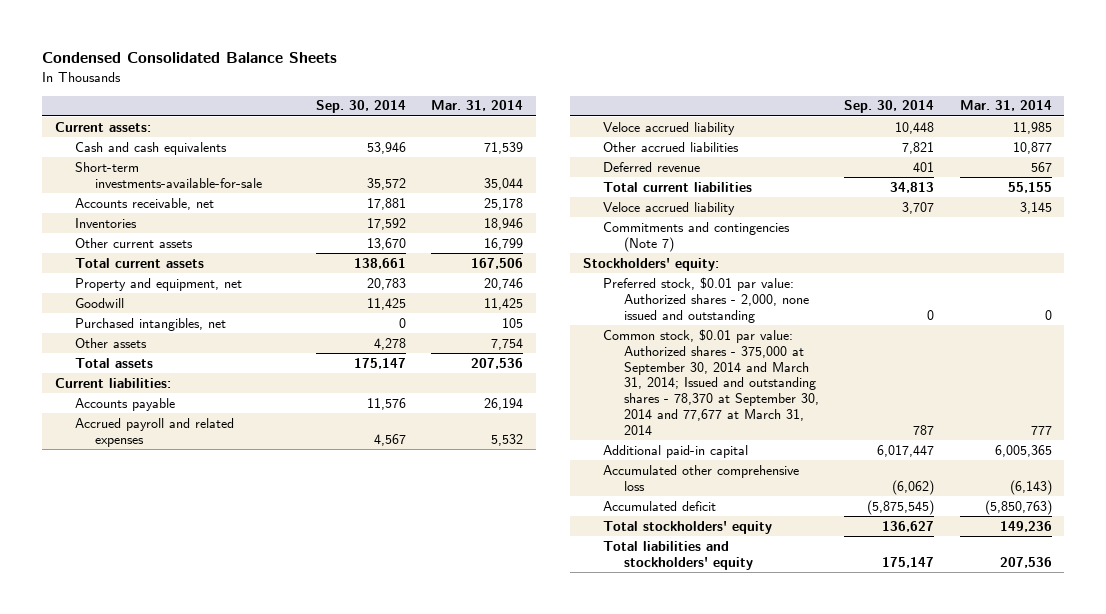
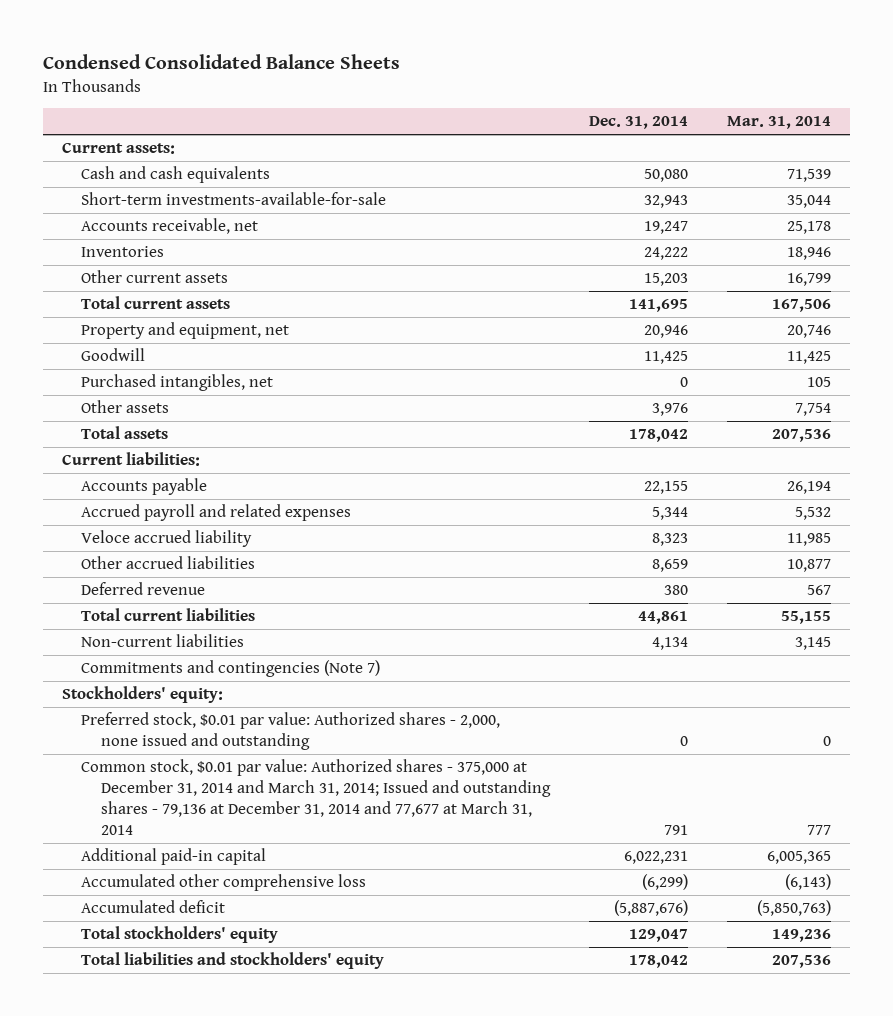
[315,100,406,114] Sep. 30, 2014 -> none
none -> [588,116,688,130] Dec. 31, 2014
[603,201,736,215] Veloce accrued liability -> [81,634,245,648] Non-current liabilities
[603,328,819,436] Common stock, $0.01 par value: Authorized shares - 375,000 at September 30, 2014 and March 31, 2014; Issued and outstanding shares - 78,370 at September 30, 2014 and 77,677 at March 31, 2014 -> [81,759,551,835] Common stock, $0.01 par value: Authorized shares - 375,000 at December 31, 2014 and March 31, 2014; Issued and outstanding shares - 79,136 at December 31, 2014 and 77,677 at March 31, 2014

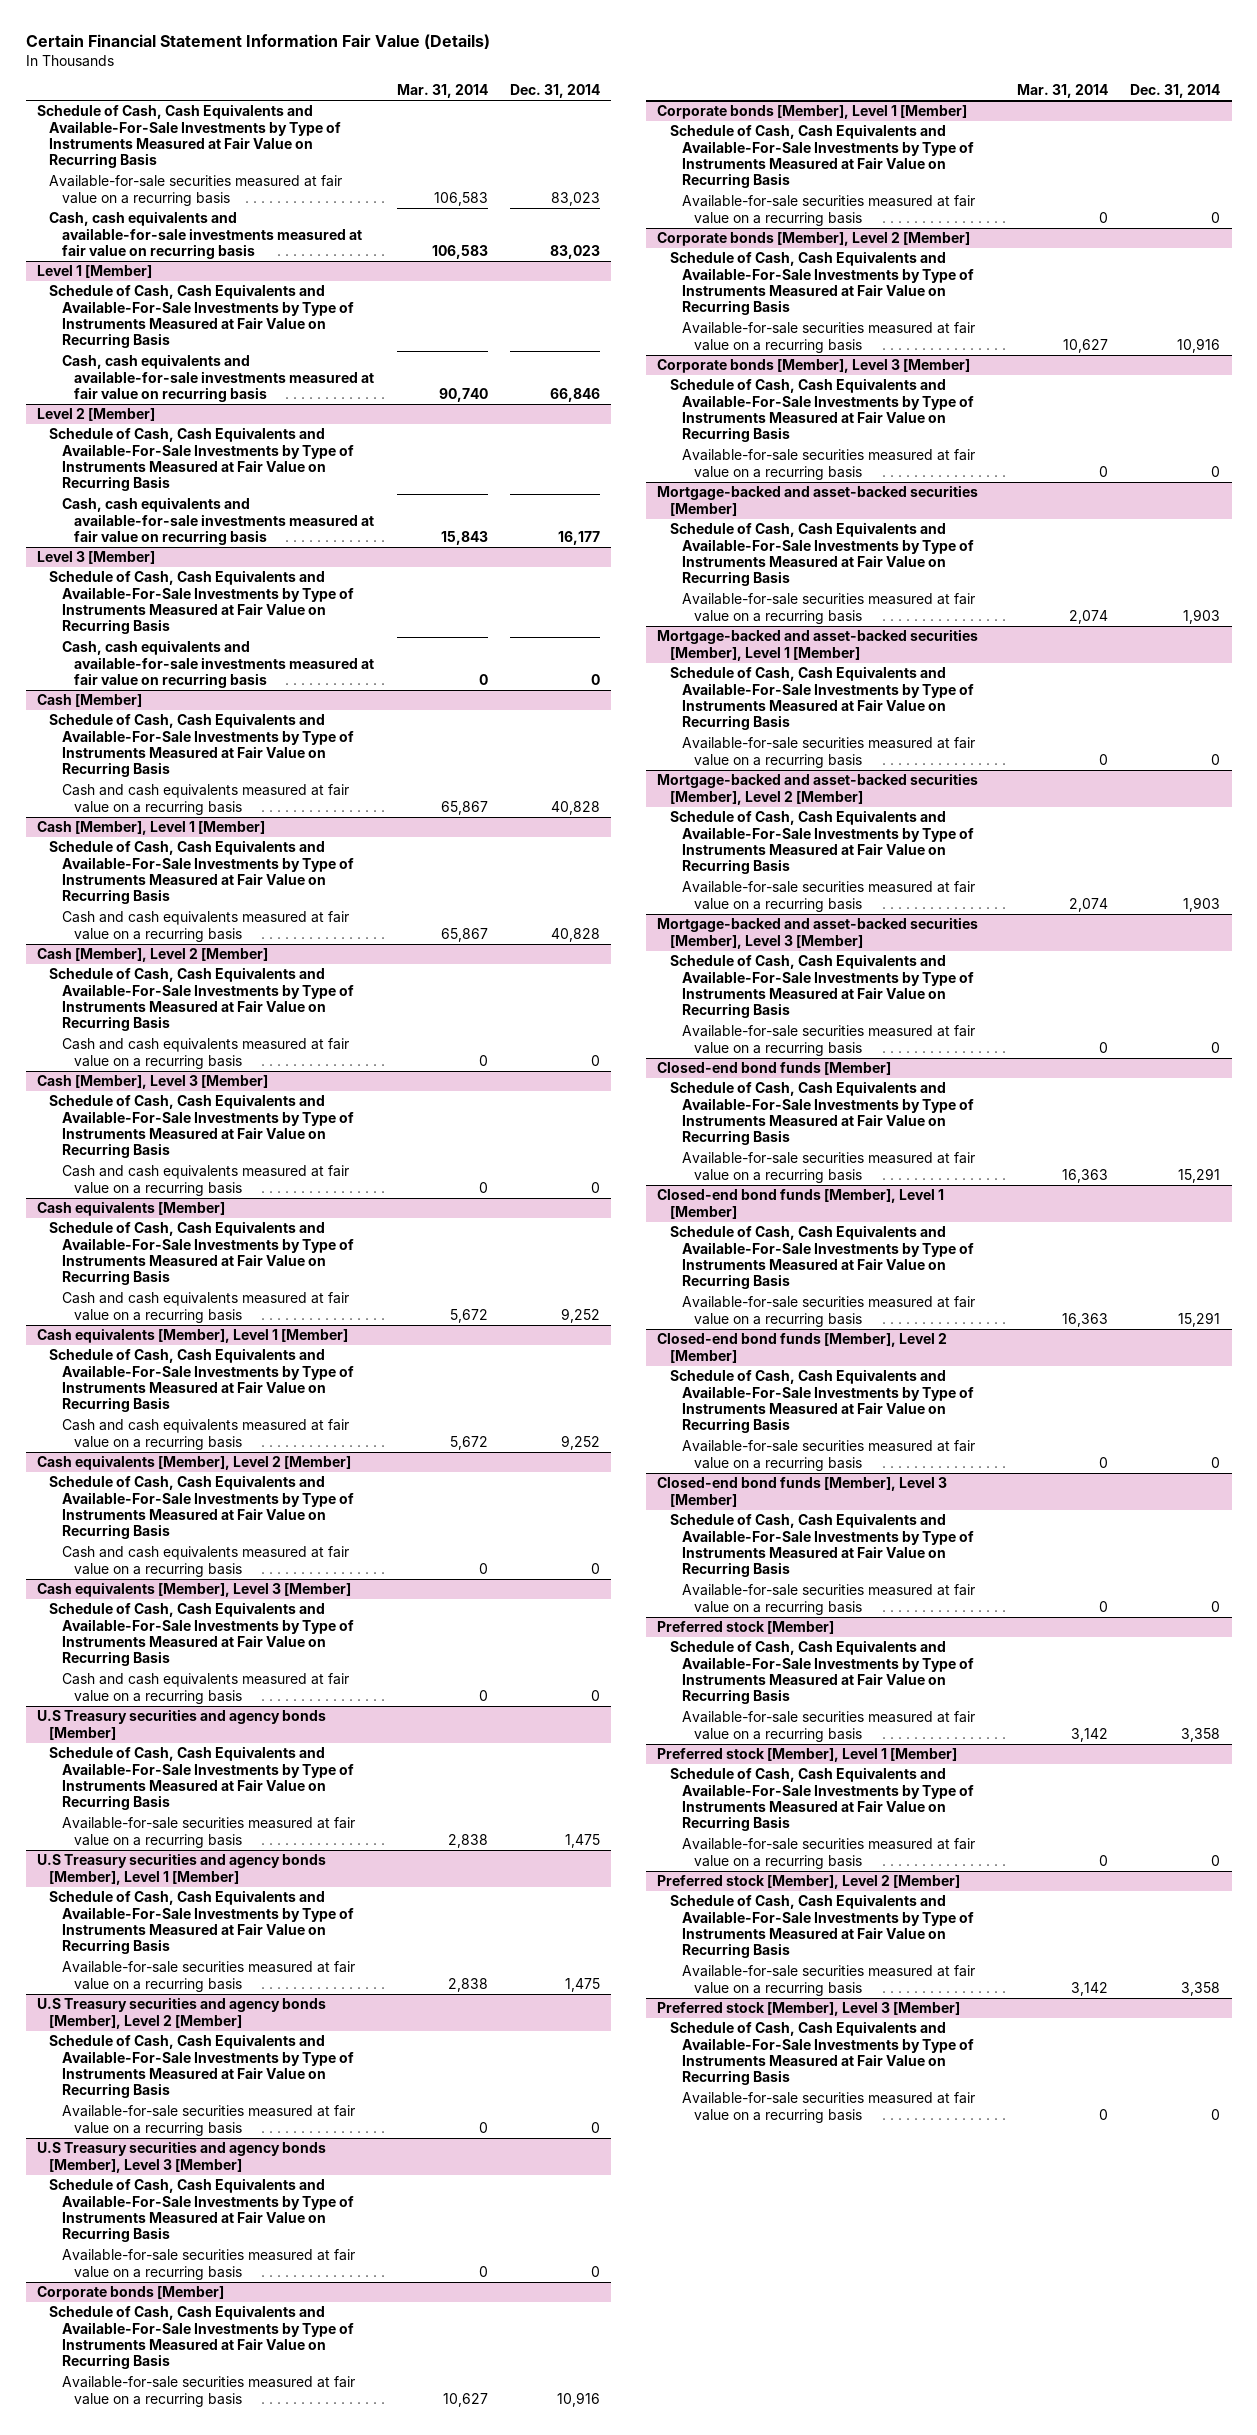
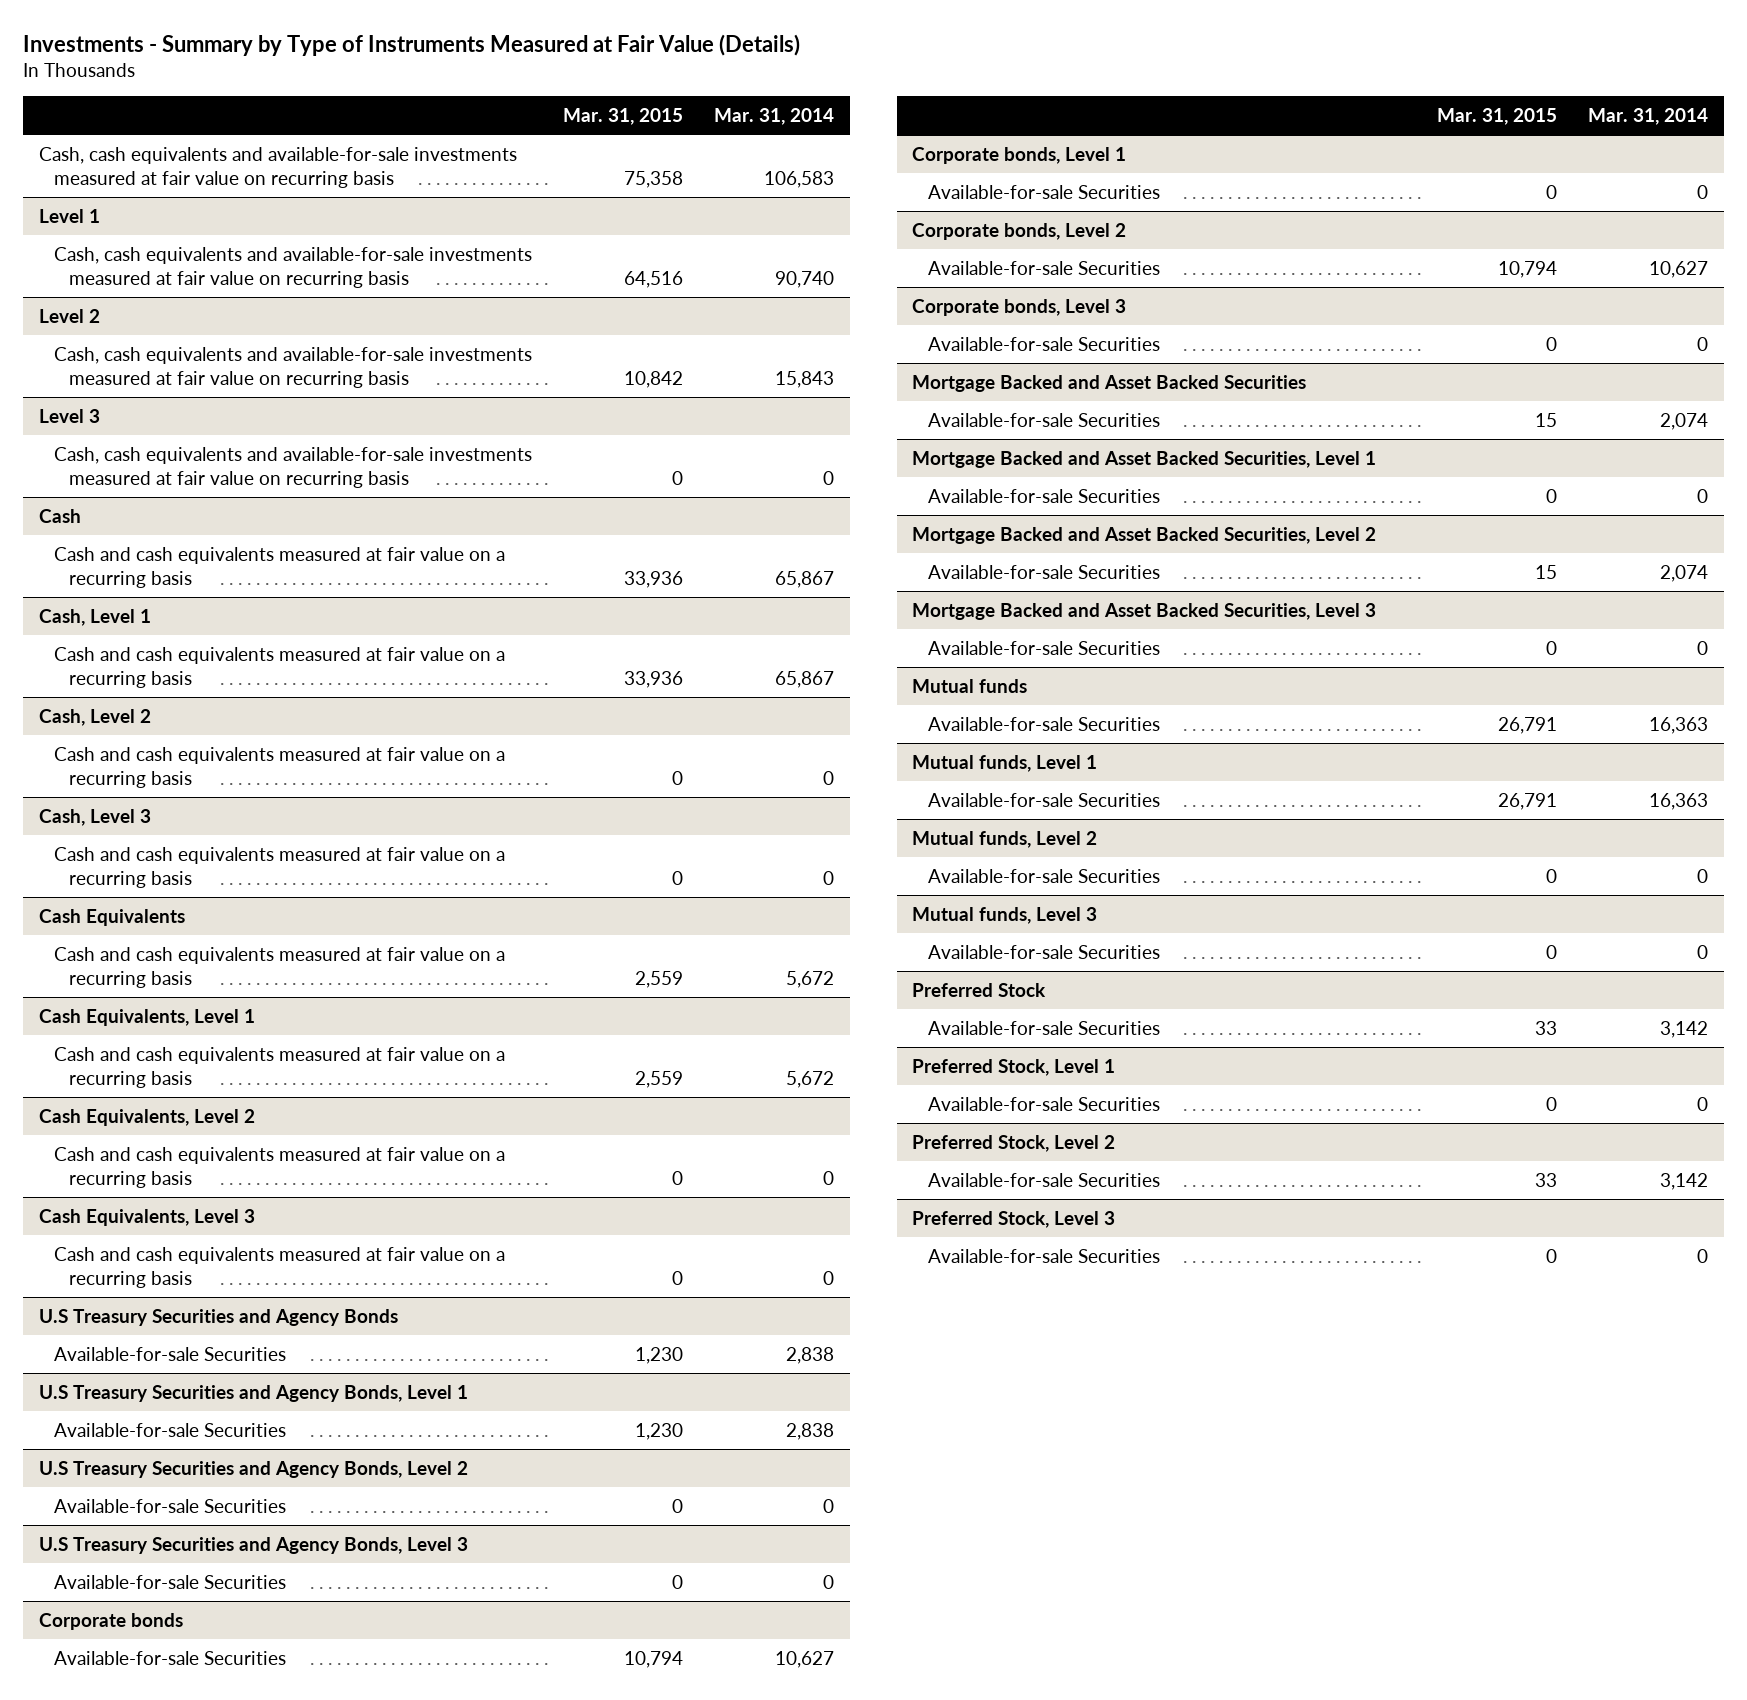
[25,34,490,50] Certain Financial Statement Information Fair Value (Details) -> [23,34,801,57] Investments - Summary by Type of Instruments Measured at Fair Value (Details)
[510,84,601,99] Dec. 31, 2014 -> none
none -> [563,107,684,125] Mar. 31, 2015
[37,104,342,169] Schedule of Cash, Cash Equivalents and Available-For-Sale Investments by Type of Instruments Measured at Fair Value on Recurring Basis -> none
[49,175,343,206] Available-for-sale securities measured at fair value on a recurring basis -> none
[49,284,354,349] Schedule of Cash, Cash Equivalents and Available-For-Sale Investments by Type of Instruments Measured at Fair Value on Recurring Basis -> none
[37,265,153,279] Level 1 [Member] -> [38,208,100,223] Level 1
[49,427,354,492] Schedule of Cash, Cash Equivalents and Available-For-Sale Investments by Type of Instruments Measured at Fair Value on Recurring Basis -> none
[37,408,156,422] Level 2 [Member] -> [38,308,100,323] Level 2
[49,570,354,635] Schedule of Cash, Cash Equivalents and Available-For-Sale Investments by Type of Instruments Measured at Fair Value on Recurring Basis -> none
[37,551,156,565] Level 3 [Member] -> [38,408,100,423] Level 3
[49,713,354,778] Schedule of Cash, Cash Equivalents and Available-For-Sale Investments by Type of Instruments Measured at Fair Value on Recurring Basis -> none
[37,694,143,708] Cash [Member] -> [38,508,81,523] Cash
[49,840,354,905] Schedule of Cash, Cash Equivalents and Available-For-Sale Investments by Type of Instruments Measured at Fair Value on Recurring Basis -> none
[37,821,266,836] Cash [Member], Level 1 [Member] -> [38,608,151,626] Cash, Level 1
[49,967,354,1032] Schedule of Cash, Cash Equivalents and Available-For-Sale Investments by Type of Instruments Measured at Fair Value on Recurring Basis -> none
[37,948,269,963] Cash [Member], Level 2 [Member] -> [38,708,151,726] Cash, Level 2
[49,1094,354,1159] Schedule of Cash, Cash Equivalents and Available-For-Sale Investments by Type of Instruments Measured at Fair Value on Recurring Basis -> none
[37,1075,269,1090] Cash [Member], Level 3 [Member] -> [38,808,151,826] Cash, Level 3
[49,1221,354,1286] Schedule of Cash, Cash Equivalents and Available-For-Sale Investments by Type of Instruments Measured at Fair Value on Recurring Basis -> none
[37,1201,226,1217] Cash equivalents [Member] -> [38,908,185,926] Cash Equivalents
[49,1348,354,1413] Schedule of Cash, Cash Equivalents and Available-For-Sale Investments by Type of Instruments Measured at Fair Value on Recurring Basis -> none
[37,1328,349,1344] Cash equivalents [Member], Level 1 [Member] -> [38,1008,255,1026] Cash Equivalents, Level 1
[49,1475,354,1540] Schedule of Cash, Cash Equivalents and Available-For-Sale Investments by Type of Instruments Measured at Fair Value on Recurring Basis -> none
[37,1455,352,1471] Cash equivalents [Member], Level 2 [Member] -> [38,1108,255,1126] Cash Equivalents, Level 2
[49,1602,354,1667] Schedule of Cash, Cash Equivalents and Available-For-Sale Investments by Type of Instruments Measured at Fair Value on Recurring Basis -> none
[37,1582,352,1598] Cash equivalents [Member], Level 3 [Member] -> [38,1208,255,1226] Cash Equivalents, Level 3
[49,1746,354,1811] Schedule of Cash, Cash Equivalents and Available-For-Sale Investments by Type of Instruments Measured at Fair Value on Recurring Basis -> none
[49,1890,354,1955] Schedule of Cash, Cash Equivalents and Available-For-Sale Investments by Type of Instruments Measured at Fair Value on Recurring Basis -> none
[49,2034,354,2099] Schedule of Cash, Cash Equivalents and Available-For-Sale Investments by Type of Instruments Measured at Fair Value on Recurring Basis -> none
[49,2178,354,2243] Schedule of Cash, Cash Equivalents and Available-For-Sale Investments by Type of Instruments Measured at Fair Value on Recurring Basis -> none
[49,2305,354,2370] Schedule of Cash, Cash Equivalents and Available-For-Sale Investments by Type of Instruments Measured at Fair Value on Recurring Basis -> none
[669,124,974,189] Schedule of Cash, Cash Equivalents and Available-For-Sale Investments by Type of Instruments Measured at Fair Value on Recurring Basis -> none
[669,251,974,316] Schedule of Cash, Cash Equivalents and Available-For-Sale Investments by Type of Instruments Measured at Fair Value on Recurring Basis -> none
[669,378,974,443] Schedule of Cash, Cash Equivalents and Available-For-Sale Investments by Type of Instruments Measured at Fair Value on Recurring Basis -> none
[669,522,974,587] Schedule of Cash, Cash Equivalents and Available-For-Sale Investments by Type of Instruments Measured at Fair Value on Recurring Basis -> none
[669,666,974,731] Schedule of Cash, Cash Equivalents and Available-For-Sale Investments by Type of Instruments Measured at Fair Value on Recurring Basis -> none
[669,810,974,875] Schedule of Cash, Cash Equivalents and Available-For-Sale Investments by Type of Instruments Measured at Fair Value on Recurring Basis -> none
[669,954,974,1019] Schedule of Cash, Cash Equivalents and Available-For-Sale Investments by Type of Instruments Measured at Fair Value on Recurring Basis -> none
[657,1062,892,1076] Closed-end bond funds [Member] -> none
[669,1081,974,1146] Schedule of Cash, Cash Equivalents and Available-For-Sale Investments by Type of Instruments Measured at Fair Value on Recurring Basis -> none
[657,1189,945,1219] Closed-end bond funds [Member], Level 1 [Member] -> none
[669,1225,974,1290] Schedule of Cash, Cash Equivalents and Available-For-Sale Investments by Type of Instruments Measured at Fair Value on Recurring Basis -> none
[657,1333,948,1363] Closed-end bond funds [Member], Level 2 [Member] -> none
[669,1369,974,1434] Schedule of Cash, Cash Equivalents and Available-For-Sale Investments by Type of Instruments Measured at Fair Value on Recurring Basis -> none
[657,1477,948,1507] Closed-end bond funds [Member], Level 3 [Member] -> none
[669,1513,974,1578] Schedule of Cash, Cash Equivalents and Available-For-Sale Investments by Type of Instruments Measured at Fair Value on Recurring Basis -> none
[669,1640,974,1705] Schedule of Cash, Cash Equivalents and Available-For-Sale Investments by Type of Instruments Measured at Fair Value on Recurring Basis -> none
[669,1767,974,1832] Schedule of Cash, Cash Equivalents and Available-For-Sale Investments by Type of Instruments Measured at Fair Value on Recurring Basis -> none
[669,1894,974,1959] Schedule of Cash, Cash Equivalents and Available-For-Sale Investments by Type of Instruments Measured at Fair Value on Recurring Basis -> none
[669,2021,974,2086] Schedule of Cash, Cash Equivalents and Available-For-Sale Investments by Type of Instruments Measured at Fair Value on Recurring Basis -> none
[37,1709,327,1740] U.S Treasury securities and agency bonds [Member] -> [38,1308,398,1326] U.S Treasury Securities and Agency Bonds
[61,1817,355,1848] Available-for-sale securities measured at fair value on a recurring basis -> [53,1346,286,1361] Available-for-sale Securities
[37,1853,327,1885] U.S Treasury securities and agency bonds [Member], Level 1 [Member] -> [38,1384,468,1402] U.S Treasury Securities and Agency Bonds, Level 1
[61,1961,355,1992] Available-for-sale securities measured at fair value on a recurring basis -> [53,1422,286,1437] Available-for-sale Securities
[37,1997,327,2029] U.S Treasury securities and agency bonds [Member], Level 2 [Member] -> [38,1460,468,1478] U.S Treasury Securities and Agency Bonds, Level 2
[61,2105,355,2136] Available-for-sale securities measured at fair value on a recurring basis -> [53,1498,286,1513] Available-for-sale Securities
[37,2141,327,2173] U.S Treasury securities and agency bonds [Member], Level 3 [Member] -> [38,1536,468,1554] U.S Treasury Securities and Agency Bonds, Level 3
[61,2249,355,2280] Available-for-sale securities measured at fair value on a recurring basis -> [53,1574,286,1589] Available-for-sale Securities
[37,2286,225,2301] Corporate bonds [Member] -> [38,1612,183,1630] Corporate bonds
[61,2376,355,2407] Available-for-sale securities measured at fair value on a recurring basis -> [53,1650,286,1665] Available-for-sale Securities
[657,105,968,120] Corporate bonds [Member], Level 1 [Member] -> [912,146,1127,164] Corporate bonds, Level 1
[681,195,975,226] Available-for-sale securities measured at fair value on a recurring basis -> [927,184,1160,199] Available-for-sale Securities
[657,232,971,247] Corporate bonds [Member], Level 2 [Member] -> [912,222,1127,240] Corporate bonds, Level 2
[681,322,975,353] Available-for-sale securities measured at fair value on a recurring basis -> [927,260,1160,275] Available-for-sale Securities
[657,359,971,374] Corporate bonds [Member], Level 3 [Member] -> [912,298,1127,316] Corporate bonds, Level 3
[681,449,975,480] Available-for-sale securities measured at fair value on a recurring basis -> [927,336,1160,351] Available-for-sale Securities
[657,485,979,516] Mortgage-backed and asset-backed securities [Member] -> [912,374,1307,392] Mortgage Backed and Asset Backed Securities
[681,593,975,624] Available-for-sale securities measured at fair value on a recurring basis -> [927,412,1160,427] Available-for-sale Securities
[657,629,979,661] Mortgage-backed and asset-backed securities [Member], Level 1 [Member] -> [912,450,1377,468] Mortgage Backed and Asset Backed Securities, Level 1
[681,737,975,768] Available-for-sale securities measured at fair value on a recurring basis -> [927,488,1160,503] Available-for-sale Securities
[657,773,979,805] Mortgage-backed and asset-backed securities [Member], Level 2 [Member] -> [912,526,1377,544] Mortgage Backed and Asset Backed Securities, Level 2
[681,881,975,912] Available-for-sale securities measured at fair value on a recurring basis -> [927,564,1160,579] Available-for-sale Securities
[657,917,979,949] Mortgage-backed and asset-backed securities [Member], Level 3 [Member] -> [912,602,1377,620] Mortgage Backed and Asset Backed Securities, Level 3
[681,1025,975,1056] Available-for-sale securities measured at fair value on a recurring basis -> [927,640,1160,655] Available-for-sale Securities
none -> [912,678,1028,693] Mutual funds
[681,1152,975,1183] Available-for-sale securities measured at fair value on a recurring basis -> [927,716,1160,731] Available-for-sale Securities
none -> [912,754,1098,772] Mutual funds, Level 1
[681,1296,975,1327] Available-for-sale securities measured at fair value on a recurring basis -> [927,792,1160,807] Available-for-sale Securities
none -> [912,830,1098,848] Mutual funds, Level 2
[681,1440,975,1471] Available-for-sale securities measured at fair value on a recurring basis -> [927,868,1160,883] Available-for-sale Securities
none -> [912,906,1098,924] Mutual funds, Level 3
[681,1584,975,1615] Available-for-sale securities measured at fair value on a recurring basis -> [927,944,1160,959] Available-for-sale Securities
[657,1621,835,1635] Preferred stock [Member] -> [912,982,1047,997] Preferred Stock
[681,1711,975,1742] Available-for-sale securities measured at fair value on a recurring basis -> [927,1020,1160,1035] Available-for-sale Securities
[657,1748,958,1763] Preferred stock [Member], Level 1 [Member] -> [912,1058,1116,1076] Preferred Stock, Level 1
[681,1838,975,1869] Available-for-sale securities measured at fair value on a recurring basis -> [927,1096,1160,1111] Available-for-sale Securities
[657,1875,961,1890] Preferred stock [Member], Level 2 [Member] -> [912,1134,1116,1152] Preferred Stock, Level 2
[681,1965,975,1996] Available-for-sale securities measured at fair value on a recurring basis -> [927,1172,1160,1187] Available-for-sale Securities
[657,2002,961,2017] Preferred stock [Member], Level 3 [Member] -> [912,1210,1116,1228] Preferred Stock, Level 3
[681,2092,975,2123] Available-for-sale securities measured at fair value on a recurring basis -> [927,1248,1160,1263] Available-for-sale Securities

